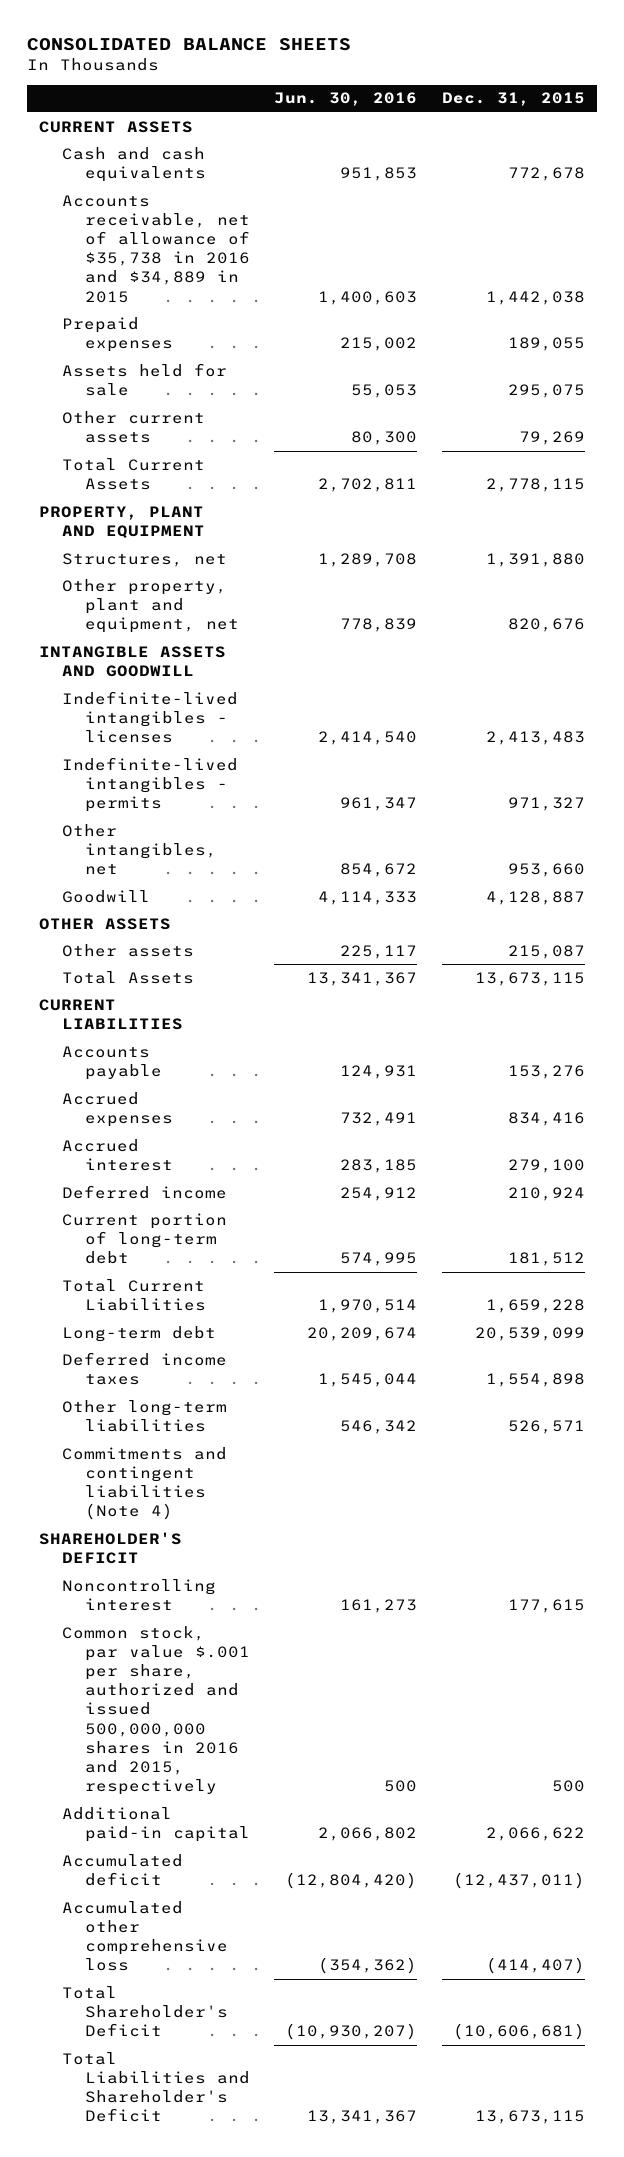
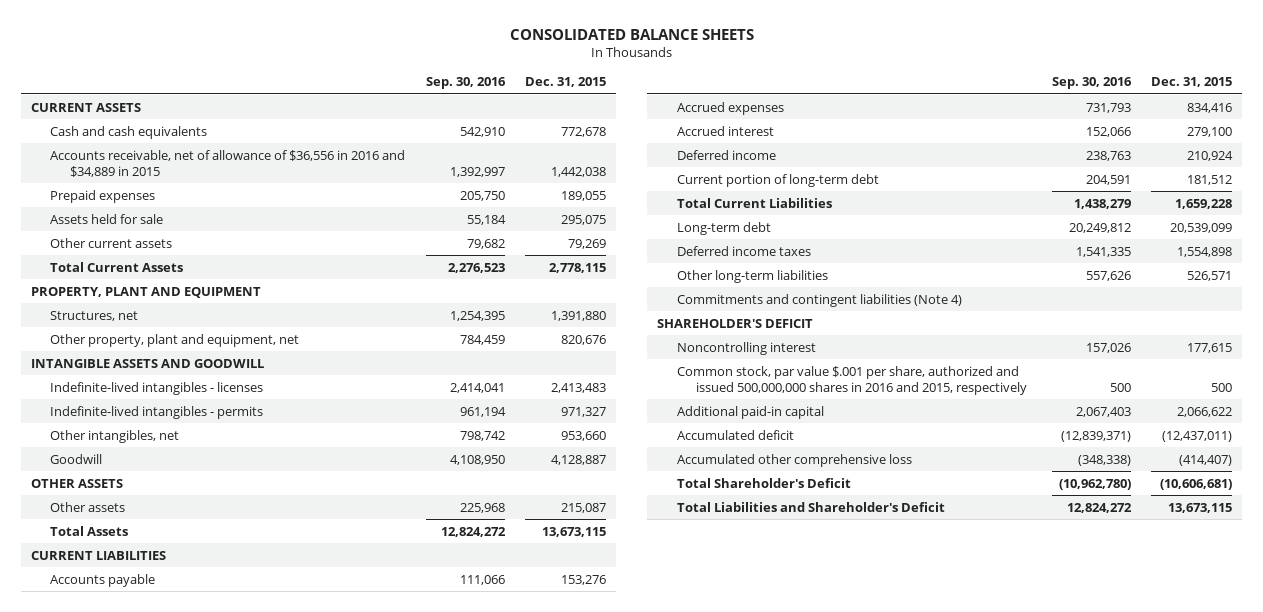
[274,92,418,107] Jun. 30, 2016 -> none
none -> [425,77,506,90] Sep. 30, 2016
[61,194,250,303] Accounts receivable, net of allowance of $35,738 in 2016 and $34,889 in 2015 -> [50,149,406,177] Accounts receivable, net of allowance of $36,556 in 2016 and $34,889 in 2015

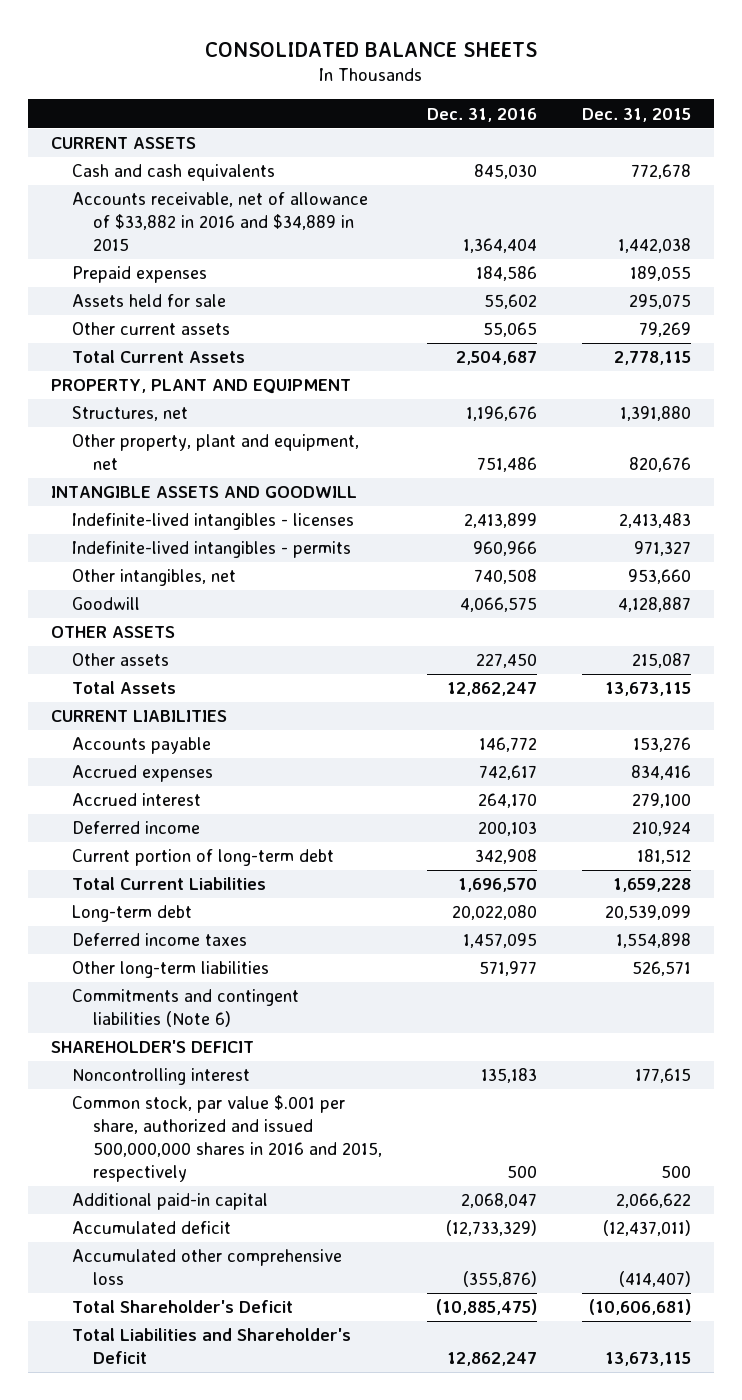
[425,77,506,90] Sep. 30, 2016 -> none
none -> [426,107,537,122] Dec. 31, 2016
[50,149,406,177] Accounts receivable, net of allowance of $36,556 in 2016 and $34,889 in 2015 -> [71,192,368,252] Accounts receivable, net of allowance of $33,882 in 2016 and $34,889 in 2015
[676,293,962,307] Commitments and contingent liabilities (Note 4) -> [71,989,299,1028] Commitments and contingent liabilities (Note 6)

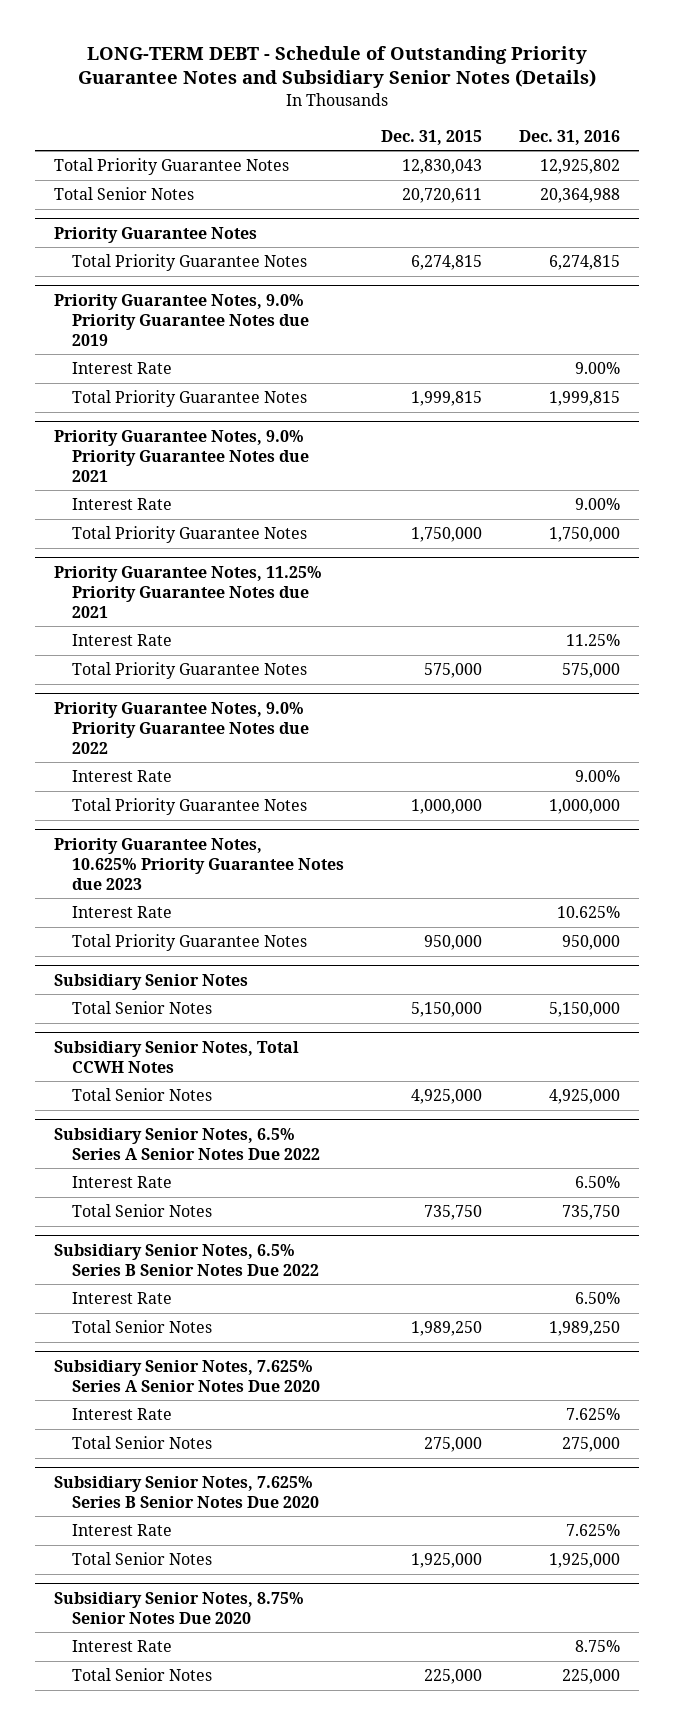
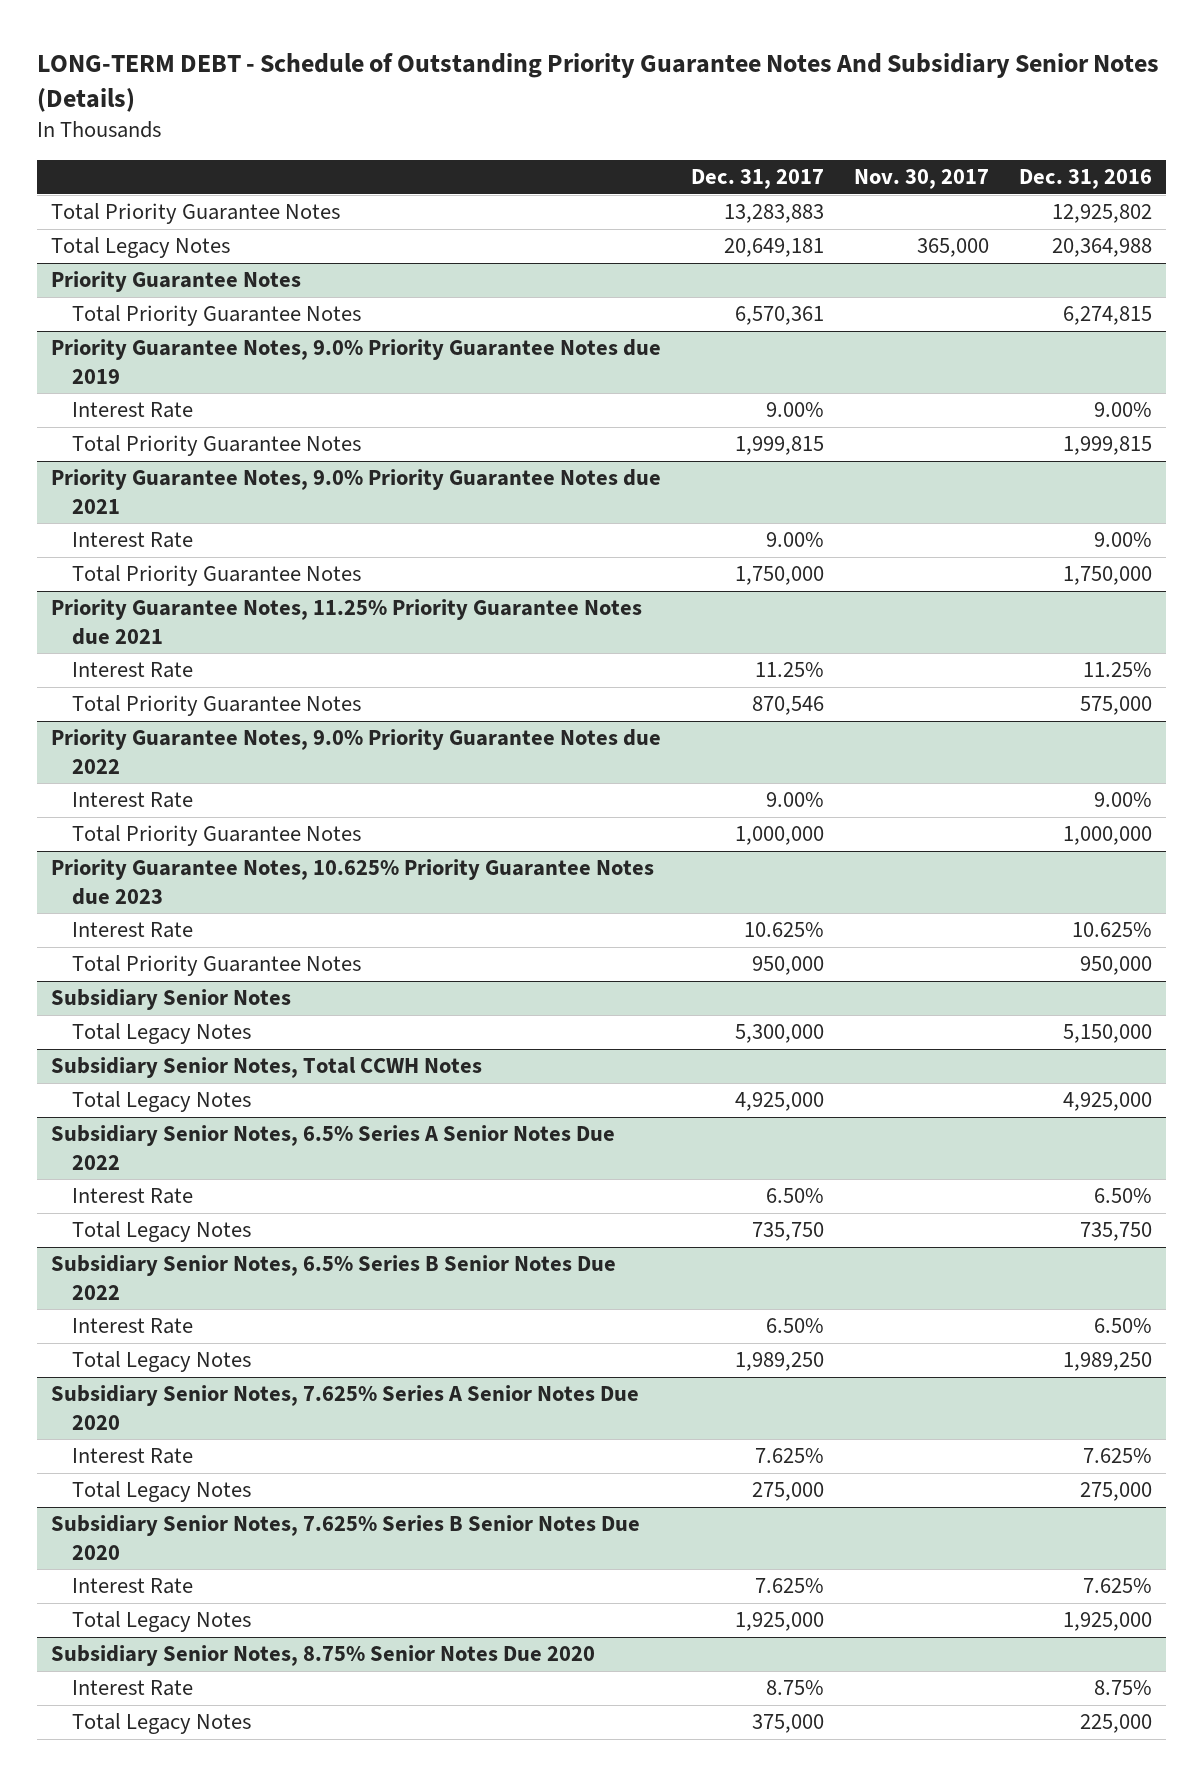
[77,45,596,89] LONG-TERM DEBT - Schedule of Outstanding Priority Guarantee Notes and Subsidiary Senior Notes (Details) -> [36,52,1159,112] LONG-TERM DEBT - Schedule of Outstanding Priority Guarantee Notes And Subsidiary Senior Notes (Details)
[381,129,483,145] Dec. 31, 2015 -> none
none -> [691,169,825,190] Dec. 31, 2017
none -> [853,169,989,190] Nov. 30, 2017
[53,186,194,200] Total Senior Notes -> [51,237,231,259] Total Legacy Notes
[71,1000,212,1014] Total Senior Notes -> [71,1023,251,1045] Total Legacy Notes
[71,1087,212,1101] Total Senior Notes -> [71,1091,251,1113] Total Legacy Notes
[71,1203,212,1217] Total Senior Notes -> [71,1221,251,1243] Total Legacy Notes
[71,1319,212,1333] Total Senior Notes -> [71,1351,251,1373] Total Legacy Notes
[71,1435,212,1449] Total Senior Notes -> [71,1481,251,1503] Total Legacy Notes
[71,1551,212,1565] Total Senior Notes -> [71,1611,251,1633] Total Legacy Notes
[71,1667,212,1681] Total Senior Notes -> [71,1713,251,1735] Total Legacy Notes

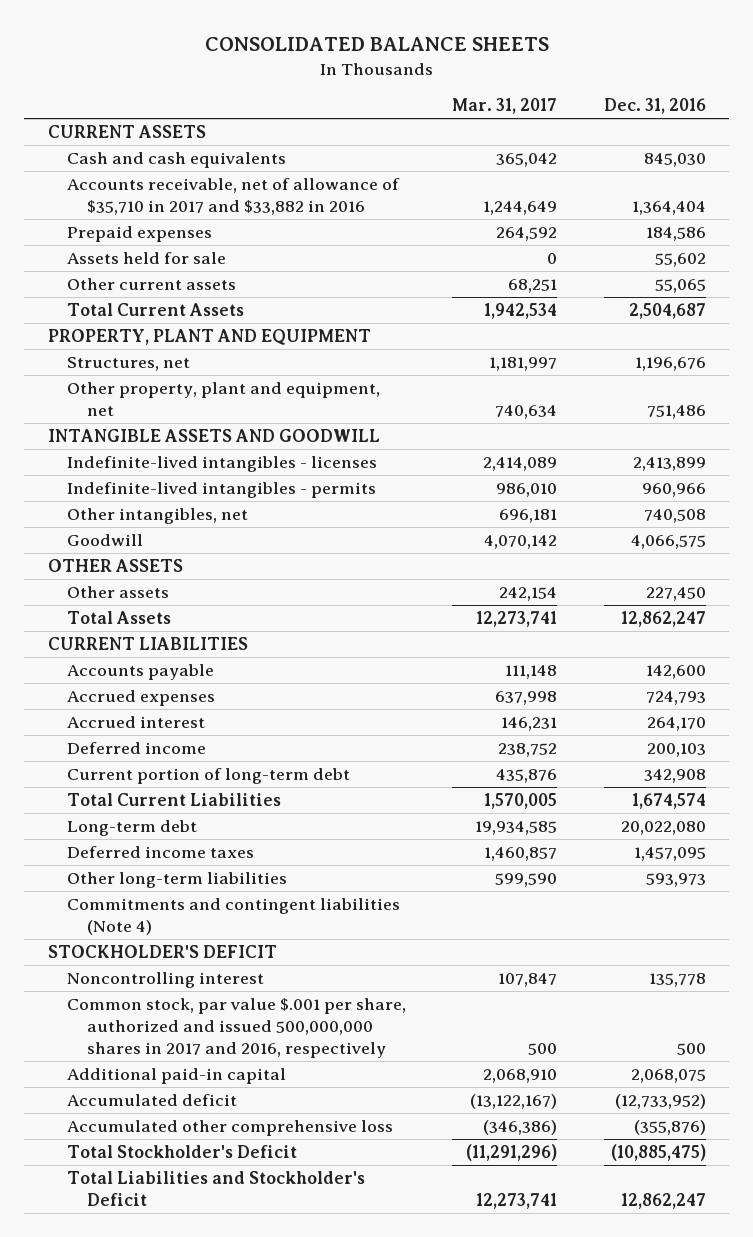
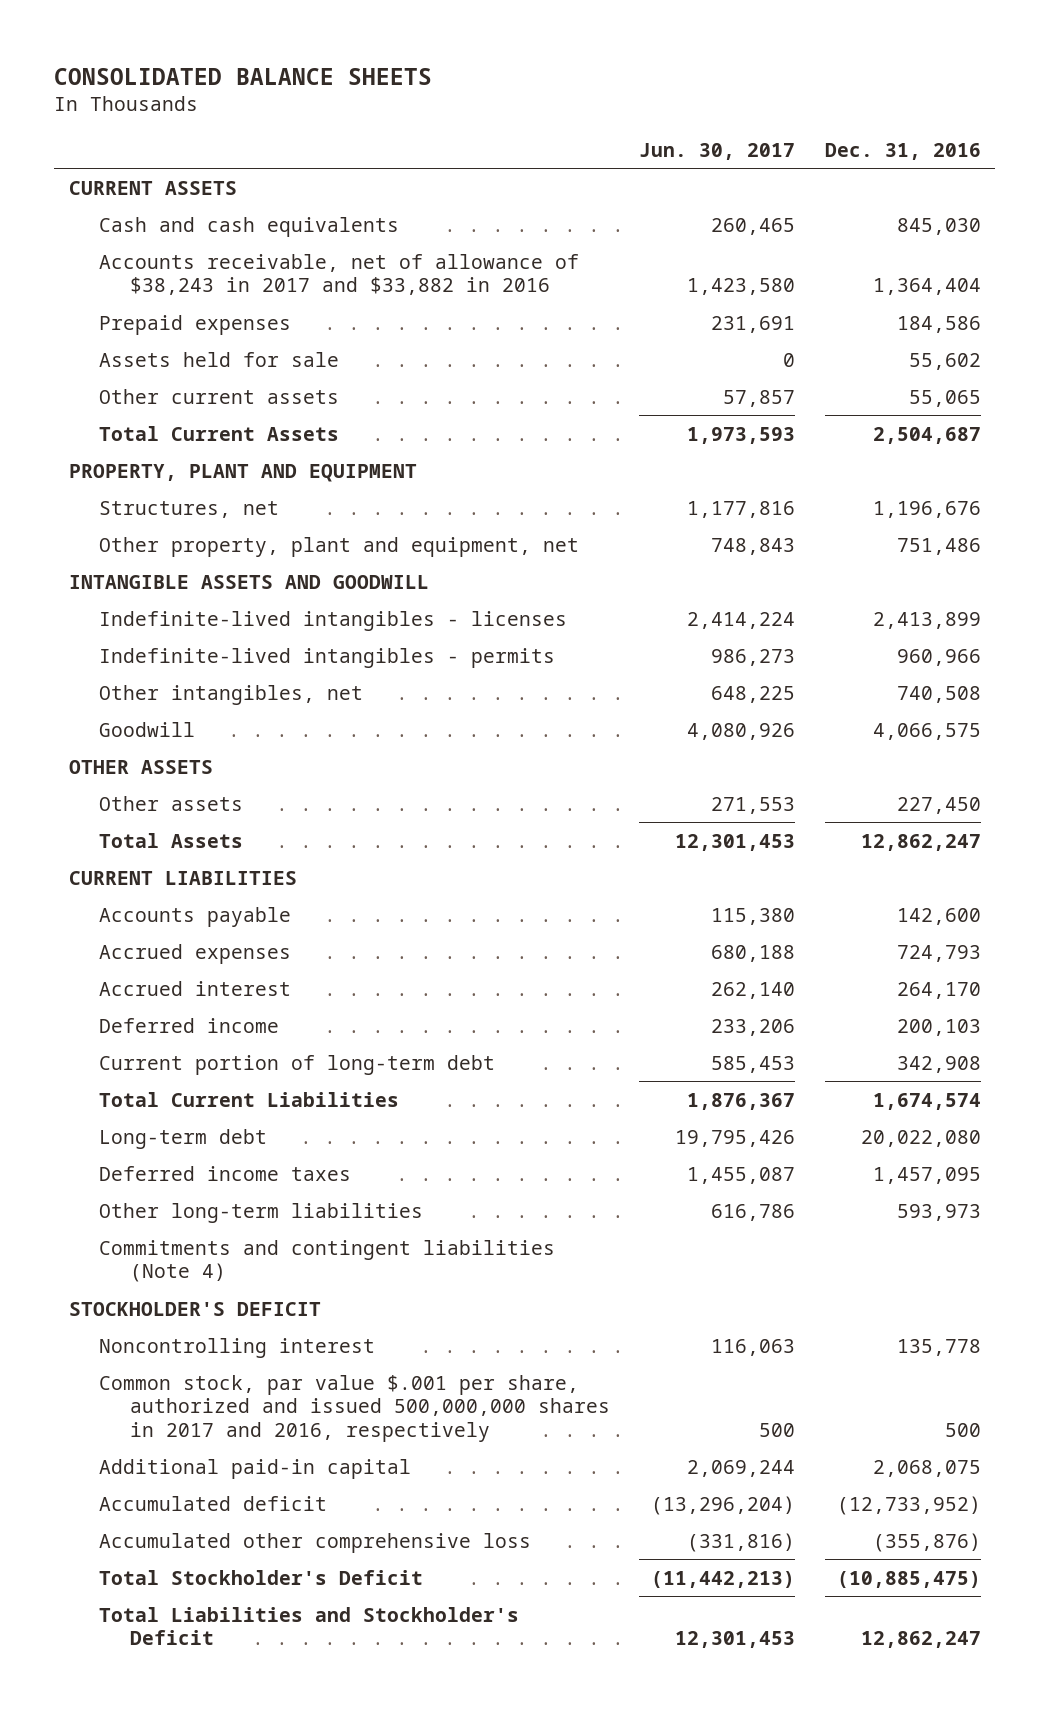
[452,98,558,115] Mar. 31, 2017 -> none
none -> [639,142,796,160] Jun. 30, 2017
[67,178,401,216] Accounts receivable, net of allowance of $35,710 in 2017 and $33,882 in 2016 -> [99,253,580,296] Accounts receivable, net of allowance of $38,243 in 2017 and $33,882 in 2016

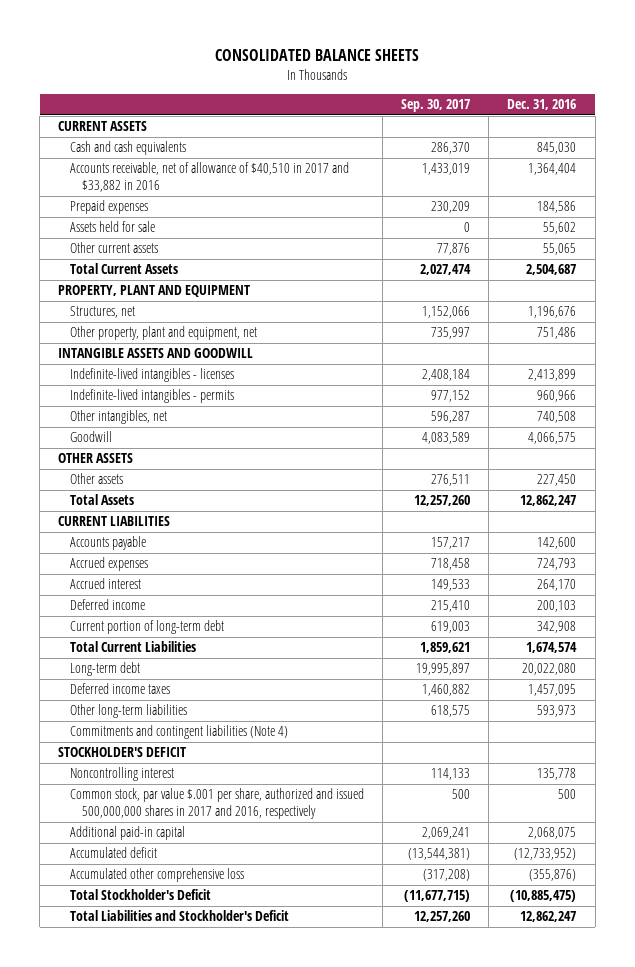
[639,142,796,160] Jun. 30, 2017 -> none
none -> [401,99,471,113] Sep. 30, 2017
[99,253,580,296] Accounts receivable, net of allowance of $38,243 in 2017 and $33,882 in 2016 -> [69,162,349,192] Accounts receivable, net of allowance of $40,510 in 2017 and $33,882 in 2016

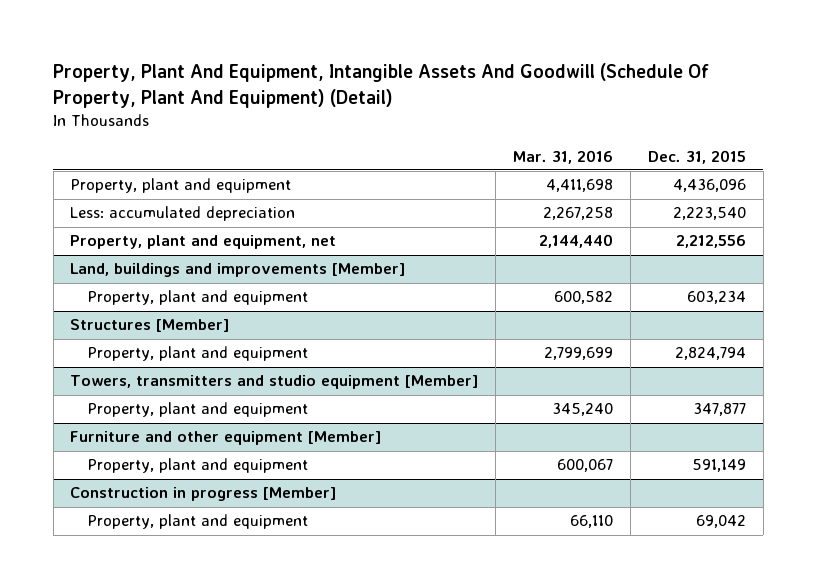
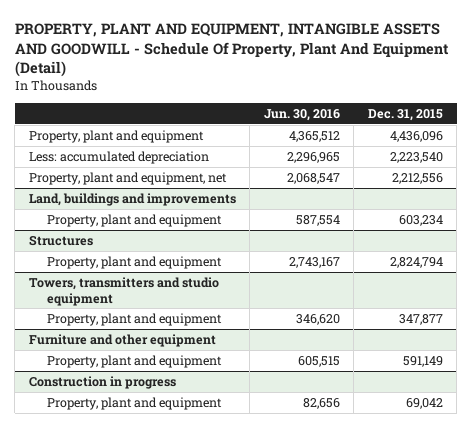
[53,63,710,108] Property, Plant And Equipment, Intangible Assets And Goodwill (Schedule Of Property, Plant And Equipment) (Detail) -> [14,23,449,78] PROPERTY, PLANT AND EQUIPMENT, INTANGIBLE ASSETS AND GOODWILL - Schedule Of Property, Plant And Equipment (Detail)
[513,149,614,164] Mar. 31, 2016 -> none
none -> [263,108,340,121] Jun. 30, 2016
[70,263,406,278] Land, buildings and improvements [Member] -> [28,192,236,206] Land, buildings and improvements
[70,319,230,333] Structures [Member] -> [28,234,93,246] Structures
[70,375,479,390] Towers, transmitters and studio equipment [Member] -> [28,276,219,306] Towers, transmitters and studio equipment
[70,431,382,446] Furniture and other equipment [Member] -> [28,333,216,347] Furniture and other equipment
[70,487,337,502] Construction in progress [Member] -> [28,375,176,389] Construction in progress

